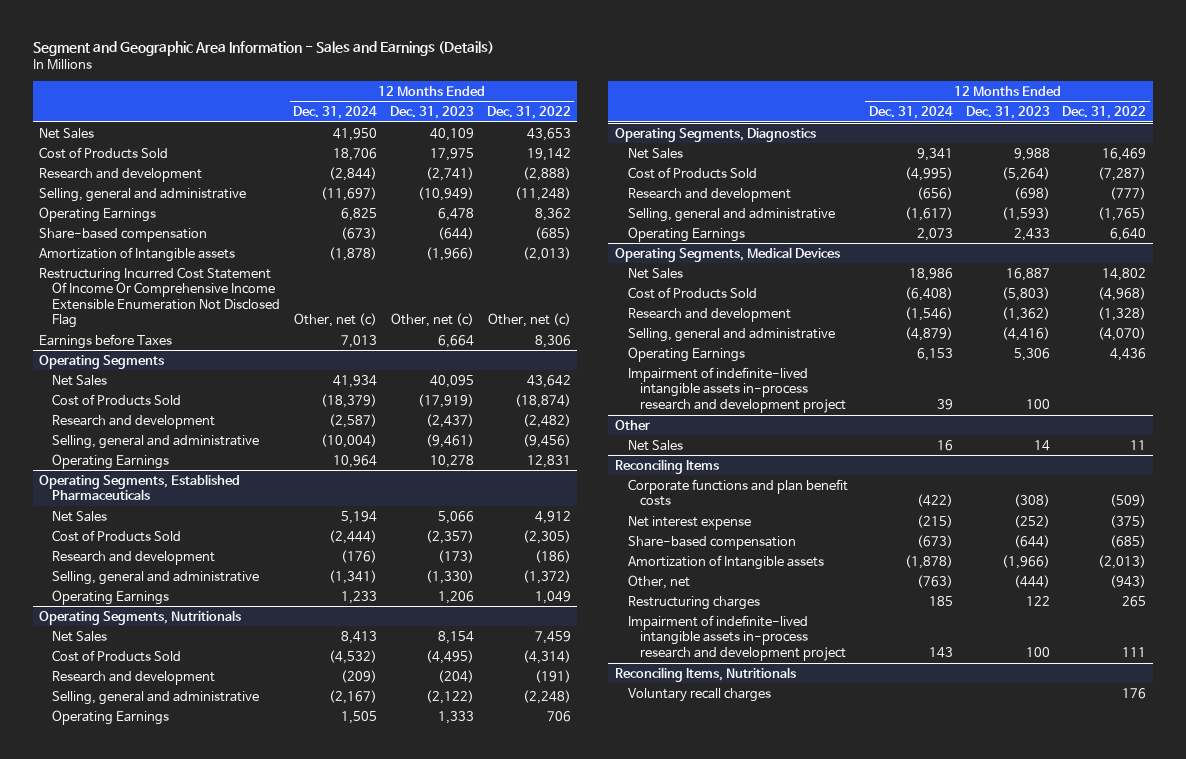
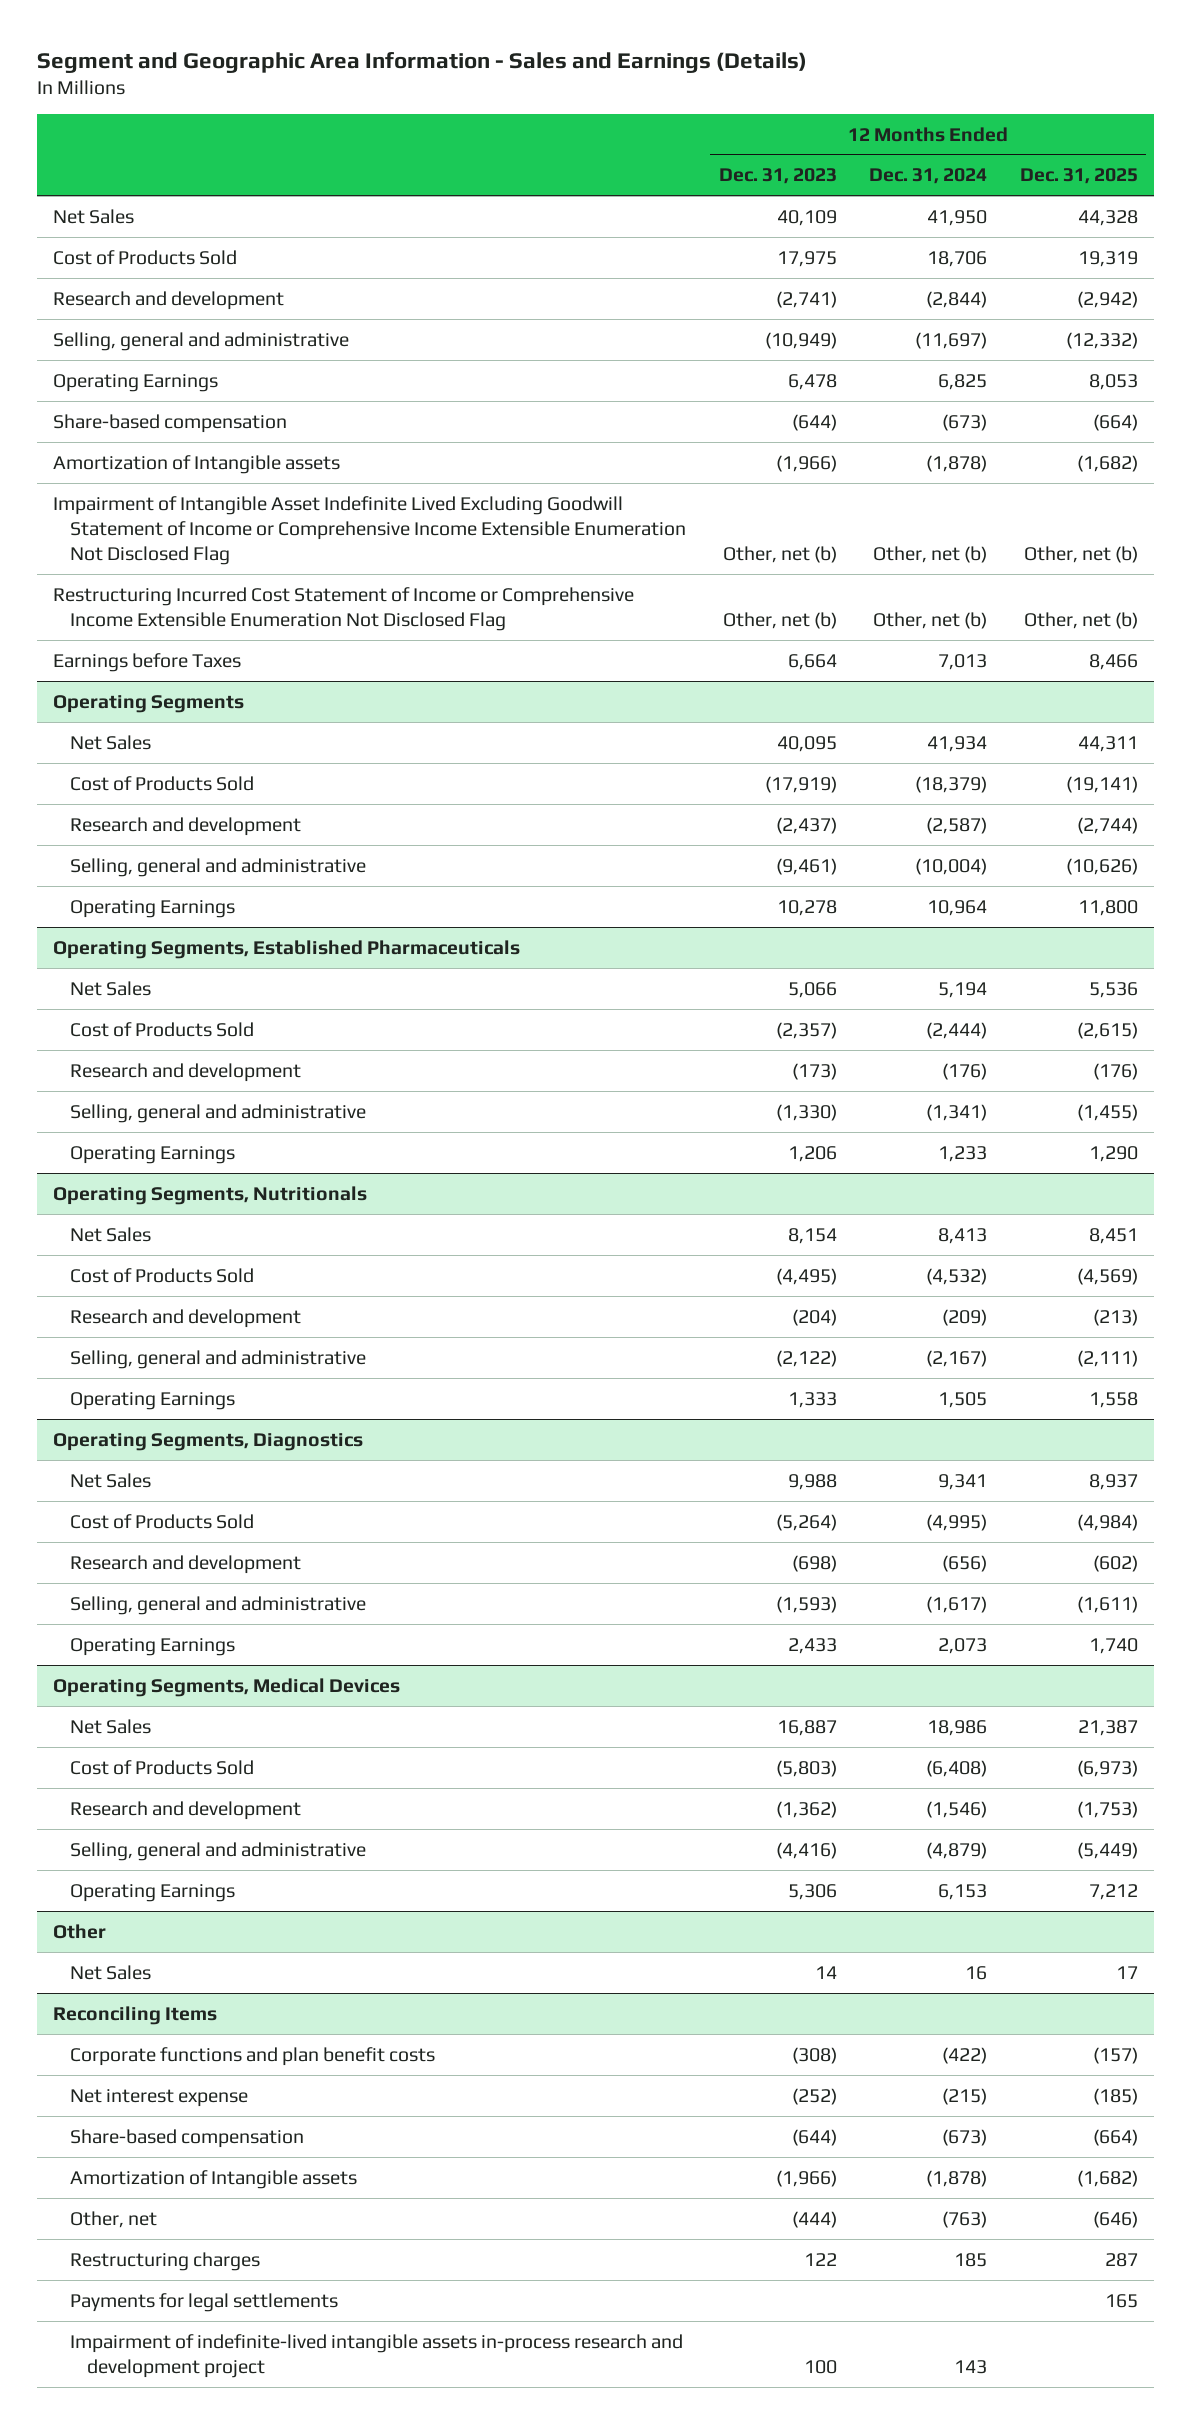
[486,106,571,120] Dec. 31, 2022 -> none
none -> [1019,168,1138,185] Dec. 31, 2025
none -> [53,495,686,566] Impairment of Intangible Asset Indefinite Lived Excluding Goodwill Statement of Income or Comprehensive Income Extensible Enumeration Not Disclosed Flag
[39,266,280,329] Restructuring Incurred Cost Statement Of Income Or Comprehensive Income Extensible Enumeration Not Disclosed Flag -> [53,586,635,631] Restructuring Incurred Cost Statement of Income or Comprehensive Income Extensible Enumeration Not Disclosed Flag
[293,313,377,328] Other, net (c) -> [873,611,988,629] Other, net (b)
[390,313,474,328] Other, net (c) -> [722,611,837,629] Other, net (b)
[627,366,847,413] Impairment of indefinite-lived intangible assets in-process research and development project -> none
none -> [69,2292,338,2312] Payments for legal settlements
[614,666,796,682] Reconciling Items, Nutritionals -> none
[627,687,771,702] Voluntary recall charges -> none

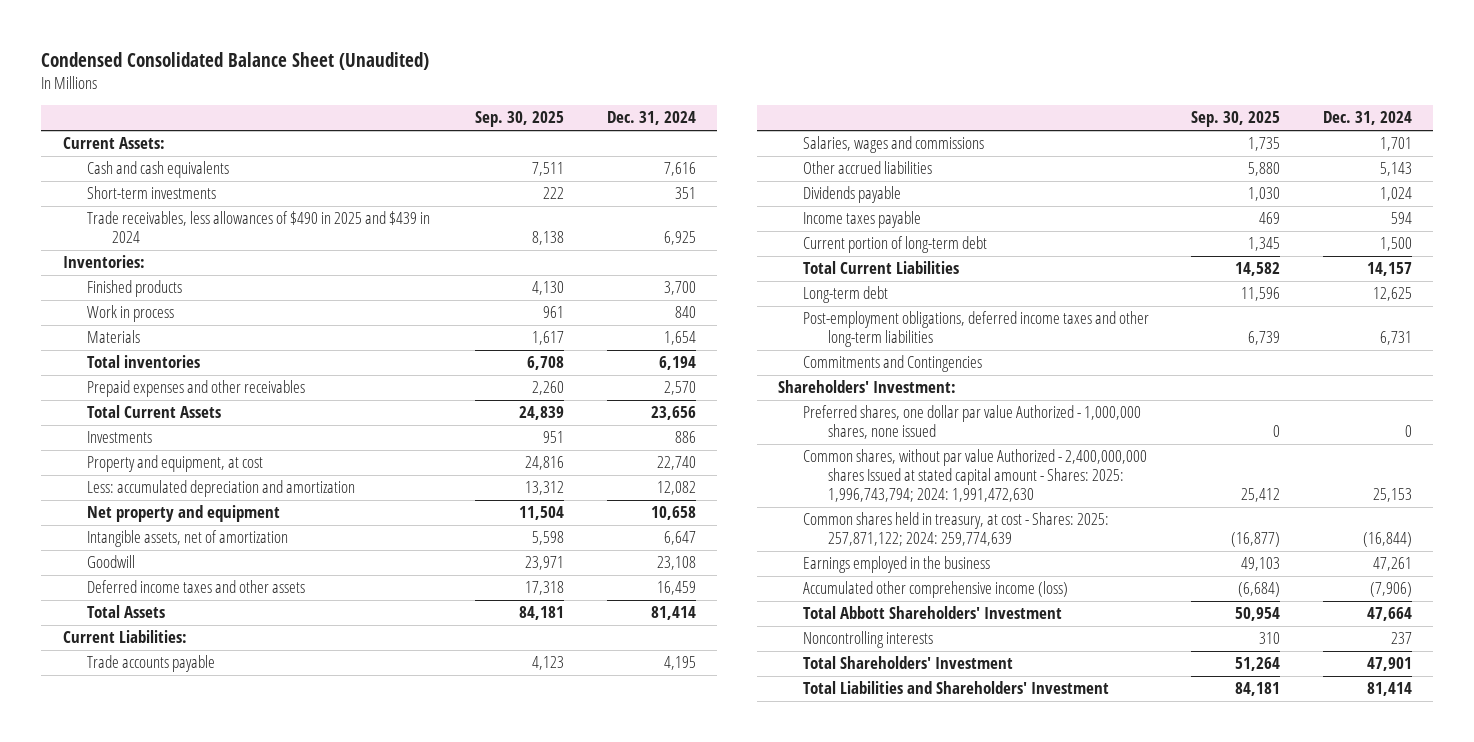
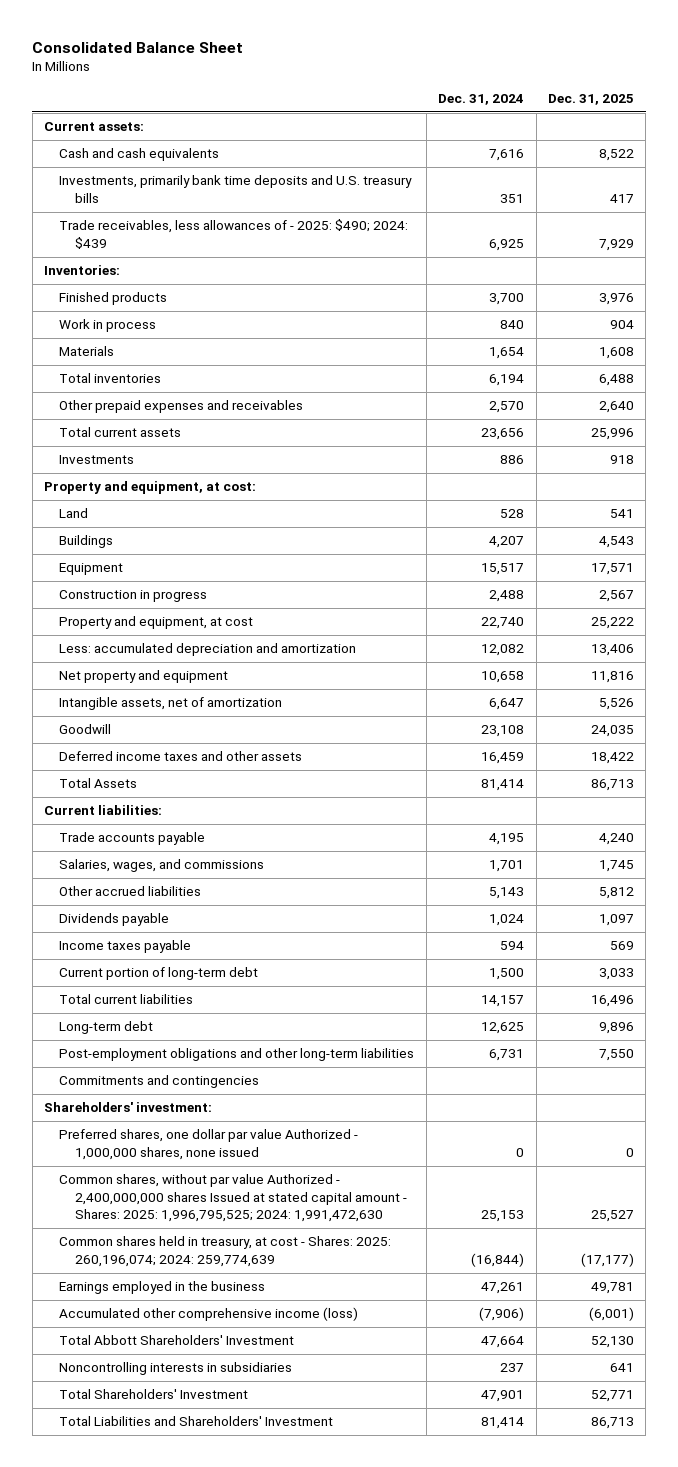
[41,51,430,70] Condensed Consolidated Balance Sheet (Unaudited) -> [32,41,244,53] Consolidated Balance Sheet
[475,111,565,128] Sep. 30, 2025 -> none
none -> [548,93,635,105] Dec. 31, 2025
[62,137,165,150] Current Assets: -> [44,122,145,132] Current assets:
[87,186,217,200] Short-term investments -> [59,175,413,203] Investments, primarily bank time deposits and U.S. treasury bills
[87,211,431,244] Trade receivables, less allowances of $490 in 2025 and $439 in 2024 -> [59,219,409,249] Trade receivables, less allowances of - 2025: $490; 2024: $439
[87,380,306,398] Prepaid expenses and other receivables -> [59,400,304,414] Other prepaid expenses and receivables
[87,405,222,419] Total Current Assets -> [59,427,182,438] Total current assets
none -> [44,481,257,495] Property and equipment, at cost:
none -> [59,508,89,519] Land
none -> [59,535,114,549] Buildings
none -> [59,563,124,576] Equipment
none -> [59,590,208,603] Construction in progress
[62,630,187,644] Current Liabilities: -> [44,805,163,816] Current liabilities:
[803,136,985,154] Salaries, wages and commissions -> [59,859,265,873] Salaries, wages, and commissions
[803,261,960,275] Total Current Liabilities -> [59,994,194,1005] Total current liabilities
[803,311,1150,348] Post-employment obligations, deferred income taxes and other long-term liabilities -> [59,1048,415,1062] Post-employment obligations and other long-term liabilities
[803,355,983,373] Commitments and Contingencies -> [59,1075,260,1089] Commitments and contingencies
[778,380,957,394] Shareholders' Investment: -> [44,1102,213,1113] Shareholders' investment:
[803,449,1148,503] Common shares, without par value Authorized - 2,400,000,000 shares Issued at stated capital amount - Shares: 2025: 1,996,743,794; 2024: 1,991,472,630 -> [59,1174,407,1222] Common shares, without par value Authorized - 2,400,000,000 shares Issued at stated capital amount - Shares: 2025: 1,996,795,525; 2024: 1,991,472,630
[803,512,1110,547] Common shares held in treasury, at cost - Shares: 2025: 257,871,122; 2024: 259,774,639 -> [59,1236,392,1267] Common shares held in treasury, at cost - Shares: 2025: 260,196,074; 2024: 259,774,639
[803,631,934,649] Noncontrolling interests -> [59,1362,293,1376] Noncontrolling interests in subsidiaries

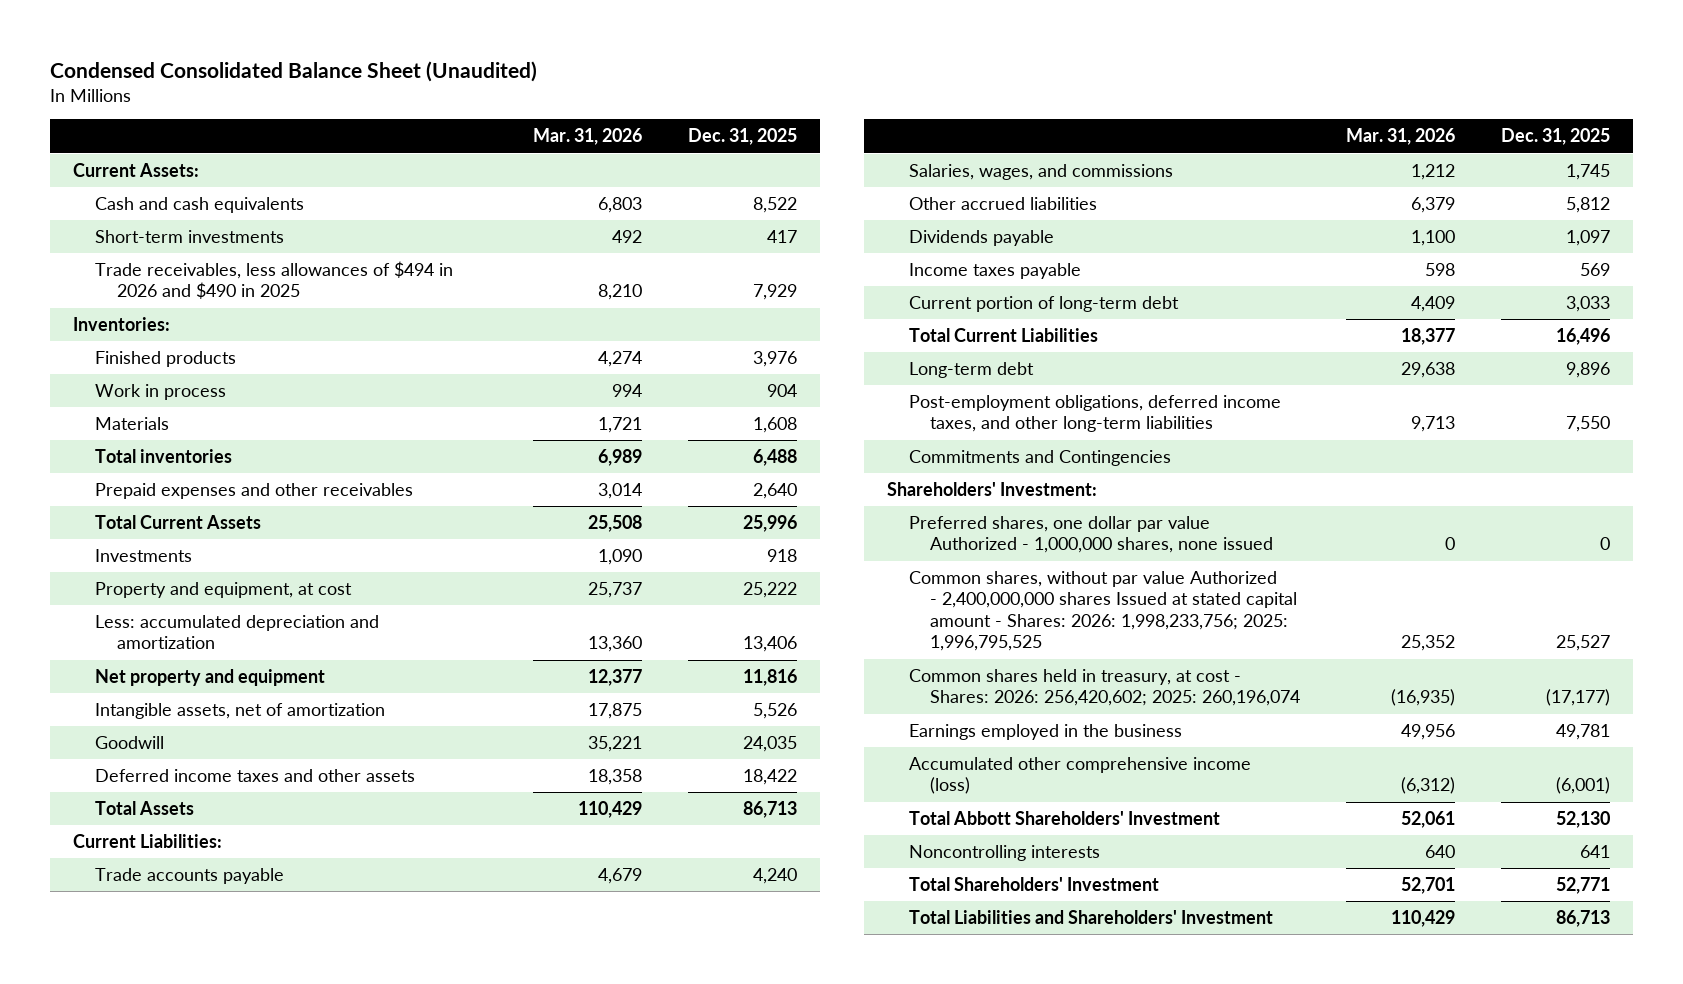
[32,41,244,53] Consolidated Balance Sheet -> [50,60,538,82] Condensed Consolidated Balance Sheet (Unaudited)
[438,93,525,105] Dec. 31, 2024 -> none
none -> [532,128,642,146] Mar. 31, 2026
[44,122,145,132] Current assets: -> [73,162,200,177] Current Assets:
[59,175,413,203] Investments, primarily bank time deposits and U.S. treasury bills -> [95,229,285,243] Short-term investments
[59,219,409,249] Trade receivables, less allowances of - 2025: $490; 2024: $439 -> [95,260,454,300] Trade receivables, less allowances of $494 in 2026 and $490 in 2025
[59,400,304,414] Other prepaid expenses and receivables -> [95,482,414,499] Prepaid expenses and other receivables
[59,427,182,438] Total current assets -> [95,514,262,529] Total Current Assets
[44,481,257,495] Property and equipment, at cost: -> none
[59,508,89,519] Land -> none
[59,535,114,549] Buildings -> none
[59,563,124,576] Equipment -> none
[59,590,208,603] Construction in progress -> none
[44,805,163,816] Current liabilities: -> [73,833,223,848] Current Liabilities:
[59,994,194,1005] Total current liabilities -> [908,327,1098,342] Total Current Liabilities
[59,1048,415,1062] Post-employment obligations and other long-term liabilities -> [908,394,1281,433] Post-employment obligations, deferred income taxes, and other long-term liabilities
[59,1075,260,1089] Commitments and contingencies -> [908,449,1171,466] Commitments and Contingencies
[44,1102,213,1113] Shareholders' investment: -> [886,481,1097,496] Shareholders' Investment:
[59,1174,407,1222] Common shares, without par value Authorized - 2,400,000,000 shares Issued at stated capital amount - Shares: 2025: 1,996,795,525; 2024: 1,991,472,630 -> [908,570,1298,652] Common shares, without par value Authorized - 2,400,000,000 shares Issued at stated capital amount - Shares: 2026: 1,998,233,756; 2025: 1,996,795,525
[59,1236,392,1267] Common shares held in treasury, at cost - Shares: 2025: 260,196,074; 2024: 259,774,639 -> [908,668,1301,707] Common shares held in treasury, at cost - Shares: 2026: 256,420,602; 2025: 260,196,074
[59,1362,293,1376] Noncontrolling interests in subsidiaries -> [908,844,1100,861] Noncontrolling interests

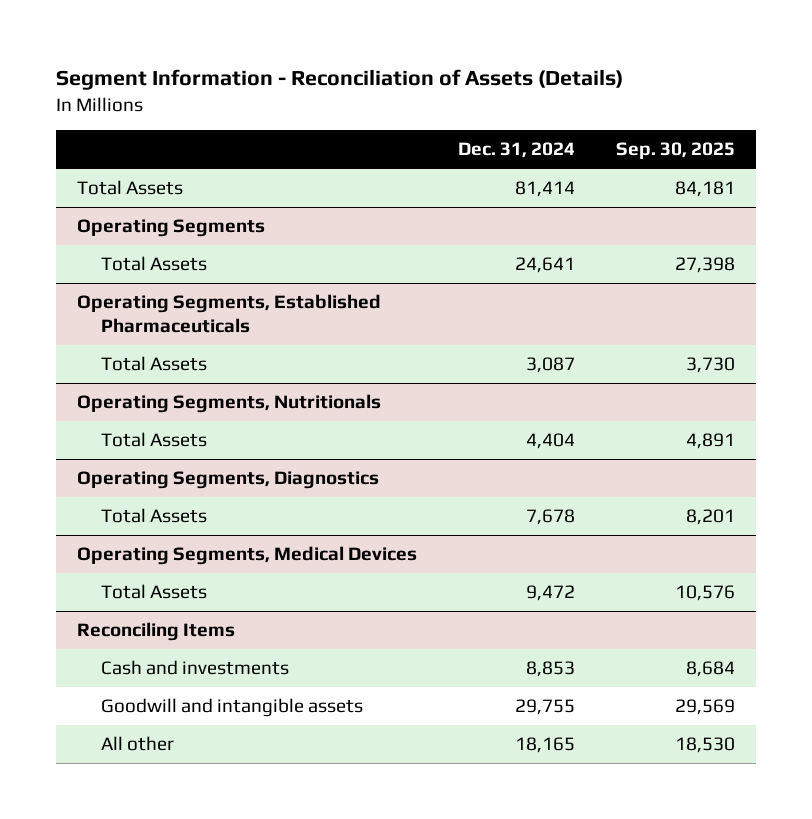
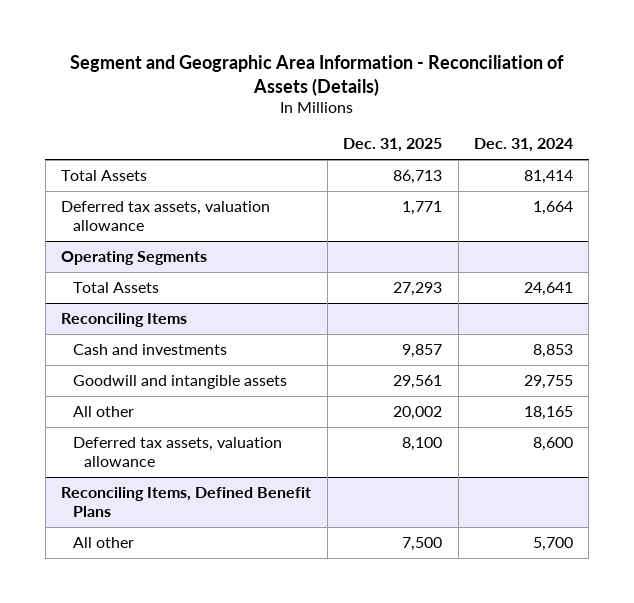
[56,69,624,91] Segment Information - Reconciliation of Assets (Details) -> [70,55,565,96] Segment and Geographic Area Information - Reconciliation of Assets (Details)
[615,142,735,160] Sep. 30, 2025 -> none
none -> [343,138,443,153] Dec. 31, 2025
none -> [61,200,271,232] Deferred tax assets, valuation allowance
[76,294,381,334] Operating Segments, Established Pharmaceuticals -> none
[100,356,207,372] Total Assets -> none
[76,394,381,414] Operating Segments, Nutritionals -> none
[100,432,207,448] Total Assets -> none
[76,471,379,490] Operating Segments, Diagnostics -> none
[100,508,207,524] Total Assets -> none
[76,546,417,566] Operating Segments, Medical Devices -> none
[100,584,207,600] Total Assets -> none
none -> [72,436,282,468] Deferred tax assets, valuation allowance
none -> [61,486,312,518] Reconciling Items, Defined Benefit Plans
none -> [72,536,134,548] All other

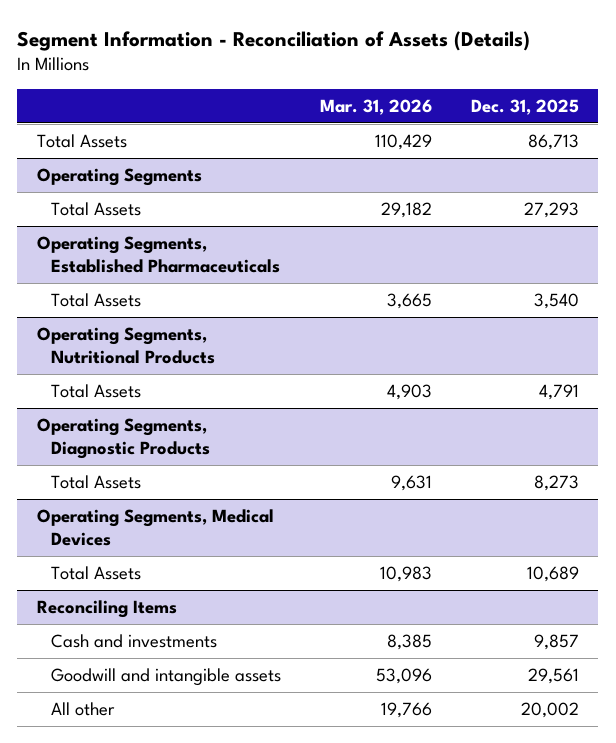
[70,55,565,96] Segment and Geographic Area Information - Reconciliation of Assets (Details) -> [17,30,531,51] Segment Information - Reconciliation of Assets (Details)
[474,138,574,153] Dec. 31, 2024 -> none
none -> [319,98,432,115] Mar. 31, 2026
[61,200,271,232] Deferred tax assets, valuation allowance -> none
none -> [36,235,281,274] Operating Segments, Established Pharmaceuticals
none -> [51,292,142,307] Total Assets
none -> [36,326,216,365] Operating Segments, Nutritional Products
none -> [51,383,142,398] Total Assets
none -> [36,417,211,460] Operating Segments, Diagnostic Products
none -> [51,474,142,489] Total Assets
none -> [36,508,274,547] Operating Segments, Medical Devices
none -> [51,565,142,580] Total Assets
[72,436,282,468] Deferred tax assets, valuation allowance -> none
[61,486,312,518] Reconciling Items, Defined Benefit Plans -> none
[72,536,134,548] All other -> none

